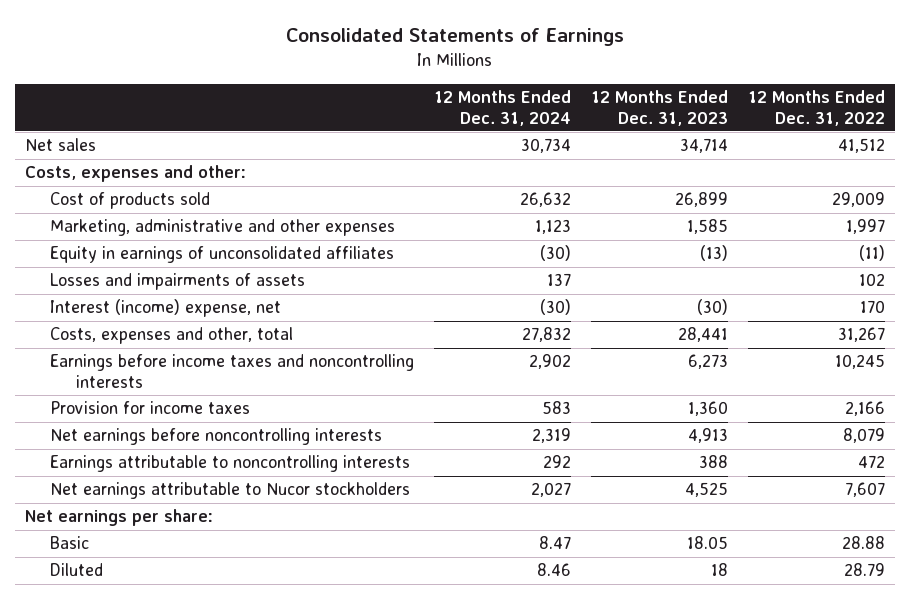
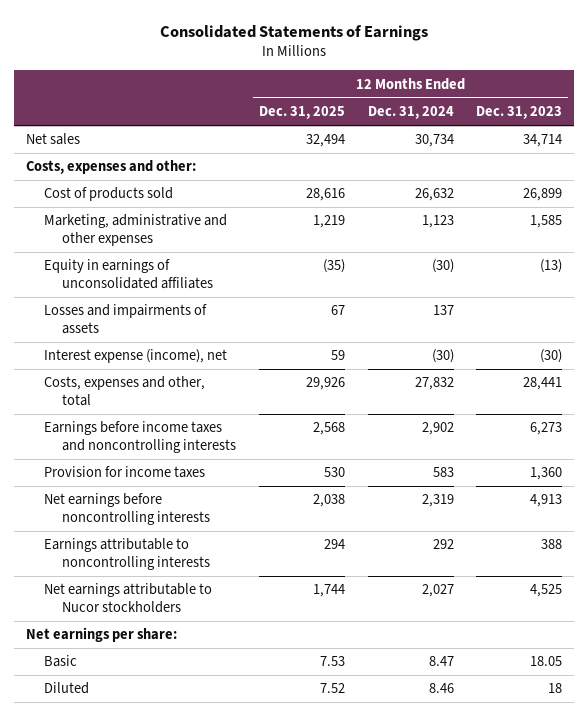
[748,90,886,126] 12 Months Ended Dec. 31, 2022 -> none
none -> [258,106,345,120] Dec. 31, 2025
[50,299,282,318] Interest (income) expense, net -> [43,349,227,364] Interest expense (income), net

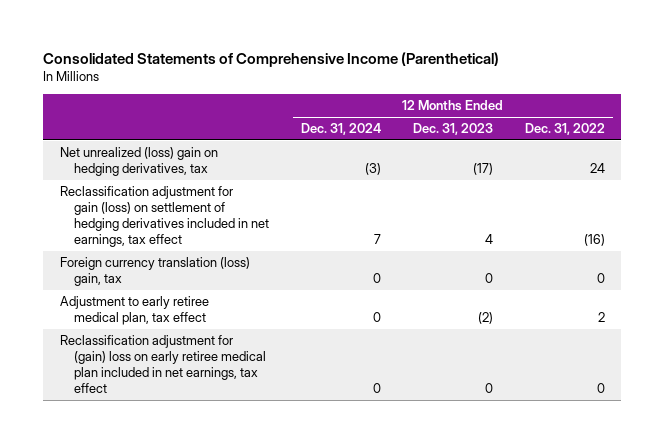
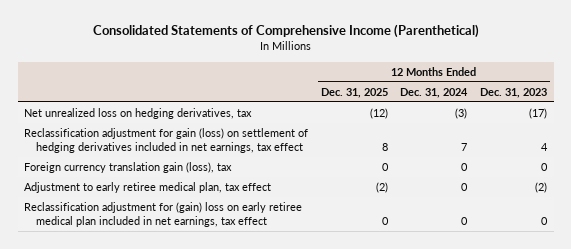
[525,123,606,136] Dec. 31, 2022 -> none
none -> [320,87,388,98] Dec. 31, 2025
[59,147,218,177] Net unrealized (loss) gain on hedging derivatives, tax -> [24,108,253,120] Net unrealized loss on hedging derivatives, tax
[59,257,250,287] Foreign currency translation (loss) gain, tax -> [24,162,233,174] Foreign currency translation gain (loss), tax

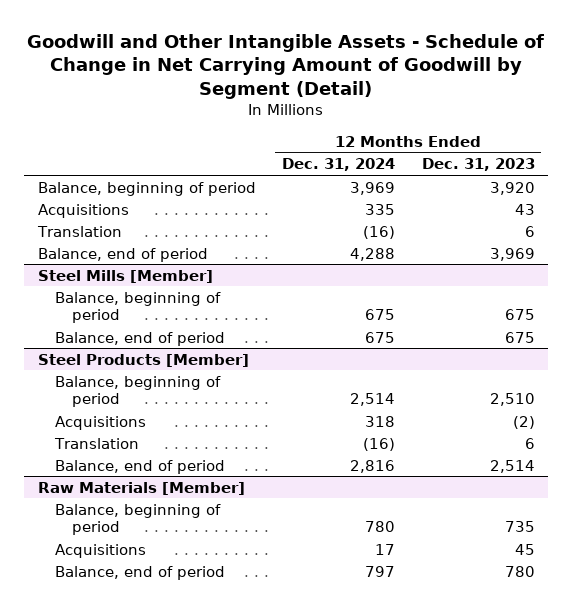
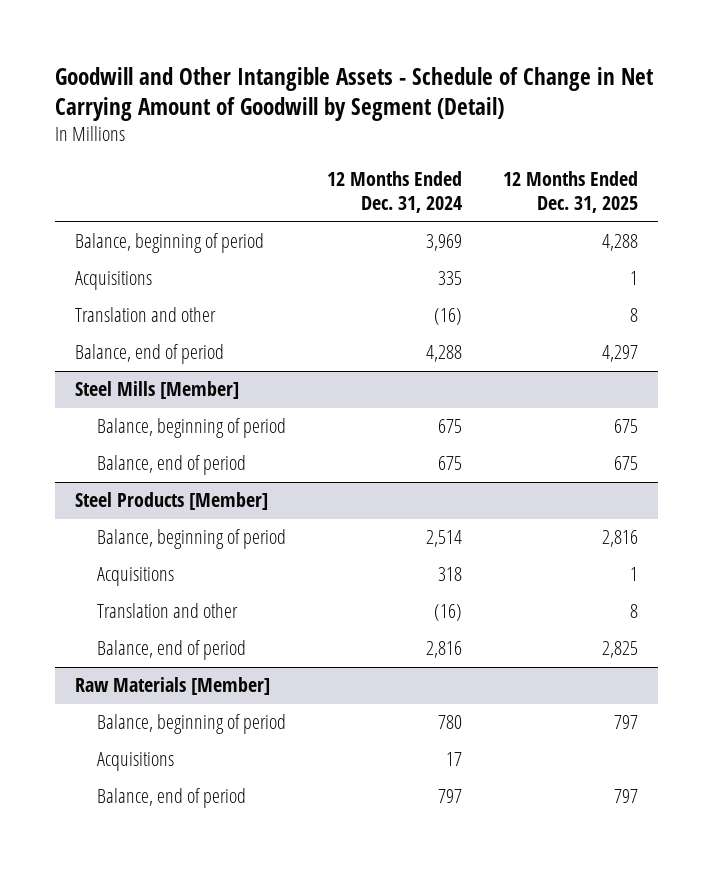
[421,158,535,172] Dec. 31, 2023 -> none
none -> [502,171,638,213] 12 Months Ended Dec. 31, 2025
[36,225,122,237] Translation -> none
none -> [75,307,217,323] Translation and other
[54,437,140,449] Translation -> none
none -> [97,603,239,619] Translation and other

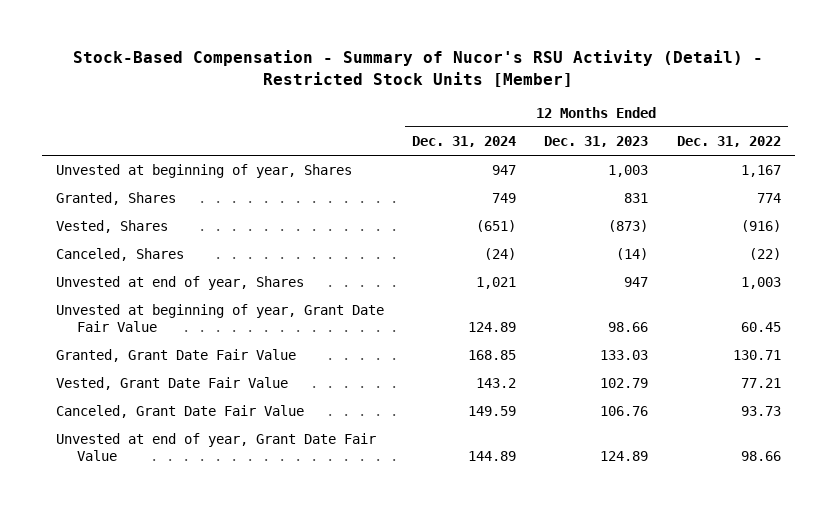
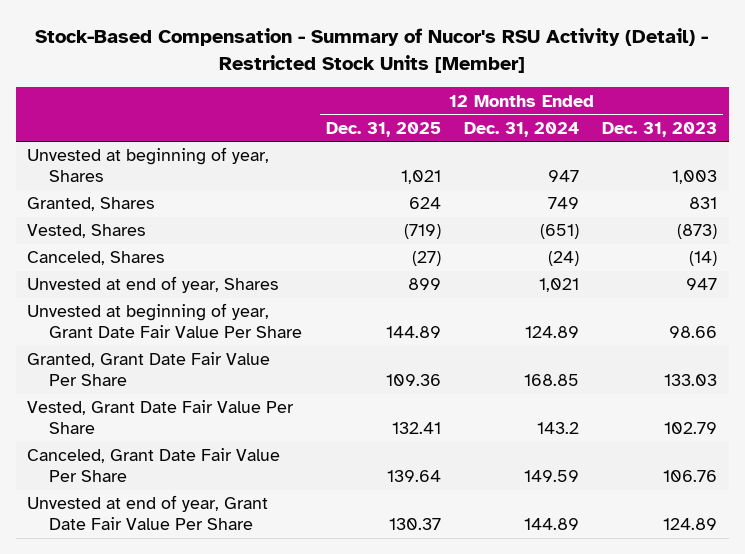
[676,136,781,148] Dec. 31, 2022 -> none
none -> [325,121,441,137] Dec. 31, 2025
[55,304,384,333] Unvested at beginning of year, Grant Date Fair Value -> [27,303,303,339] Unvested at beginning of year, Grant Date Fair Value Per Share
[55,349,296,363] Granted, Grant Date Fair Value -> [27,352,271,387] Granted, Grant Date Fair Value Per Share
[55,377,288,391] Vested, Grant Date Fair Value -> [27,400,295,435] Vested, Grant Date Fair Value Per Share
[55,405,304,419] Canceled, Grant Date Fair Value -> [27,448,281,483] Canceled, Grant Date Fair Value Per Share
[55,433,376,462] Unvested at end of year, Grant Date Fair Value -> [27,495,269,531] Unvested at end of year, Grant Date Fair Value Per Share

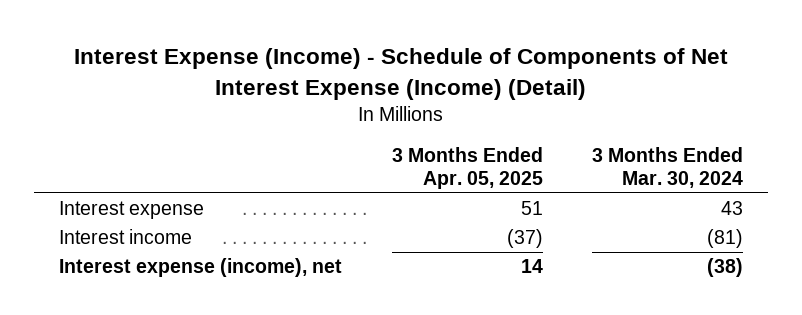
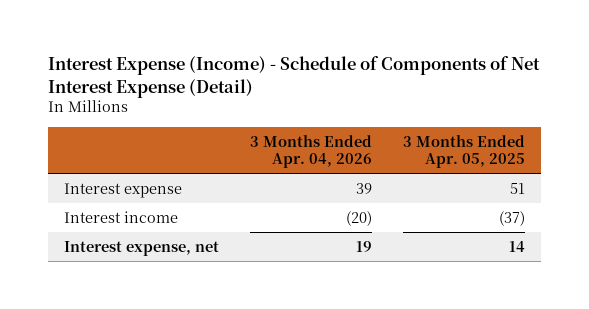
[74,48,729,100] Interest Expense (Income) - Schedule of Components of Net Interest Expense (Income) (Detail) -> [48,56,541,98] Interest Expense (Income) - Schedule of Components of Net Interest Expense (Detail)
[592,146,744,188] 3 Months Ended Mar. 30, 2024 -> none
none -> [250,134,373,169] 3 Months Ended Apr. 04, 2026
[59,258,343,278] Interest expense (income), net -> [63,240,219,256] Interest expense, net

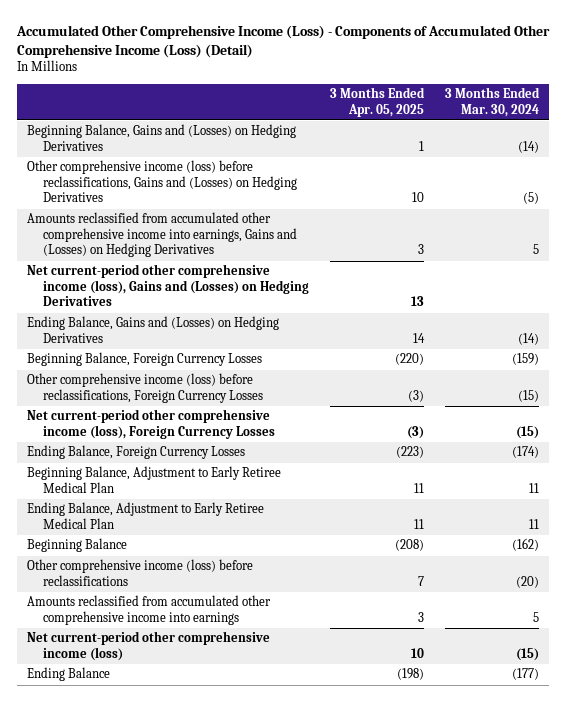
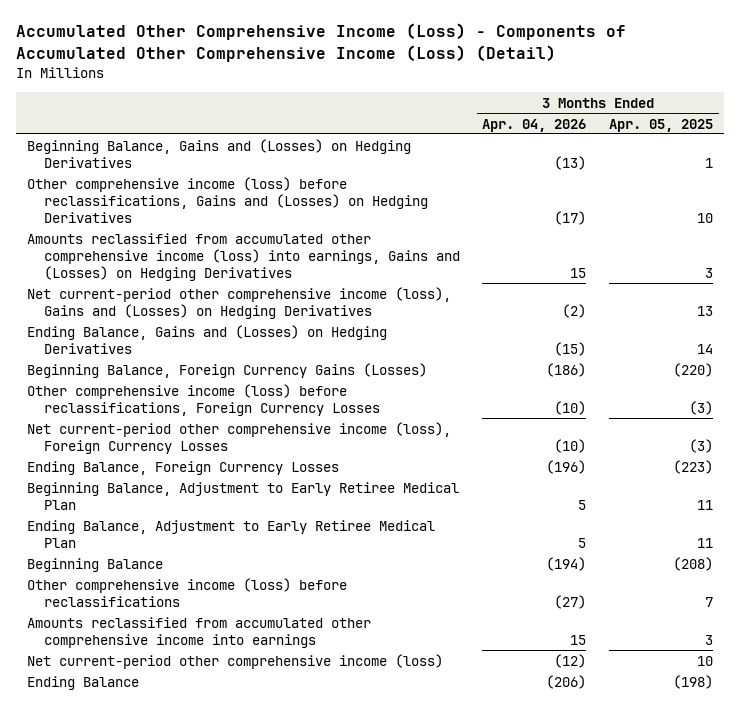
[444,87,540,117] 3 Months Ended Mar. 30, 2024 -> none
none -> [482,118,587,132] Apr. 04, 2026
[27,212,297,258] Amounts reclassified from accumulated other comprehensive income into earnings, Gains and (Losses) on Hedging Derivatives -> [26,232,460,281] Amounts reclassified from accumulated other comprehensive income (loss) into earnings, Gains and (Losses) on Hedging Derivatives
[27,352,263,367] Beginning Balance, Foreign Currency Losses -> [26,362,427,378] Beginning Balance, Foreign Currency Gains (Losses)

